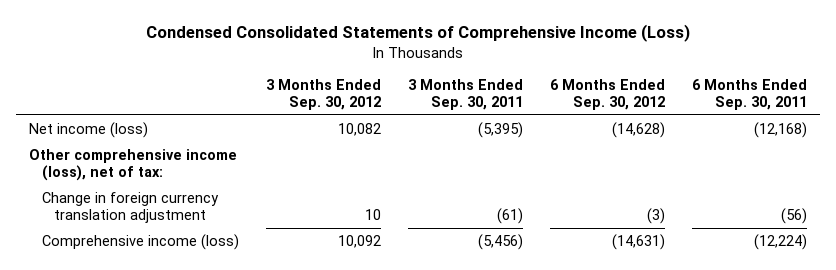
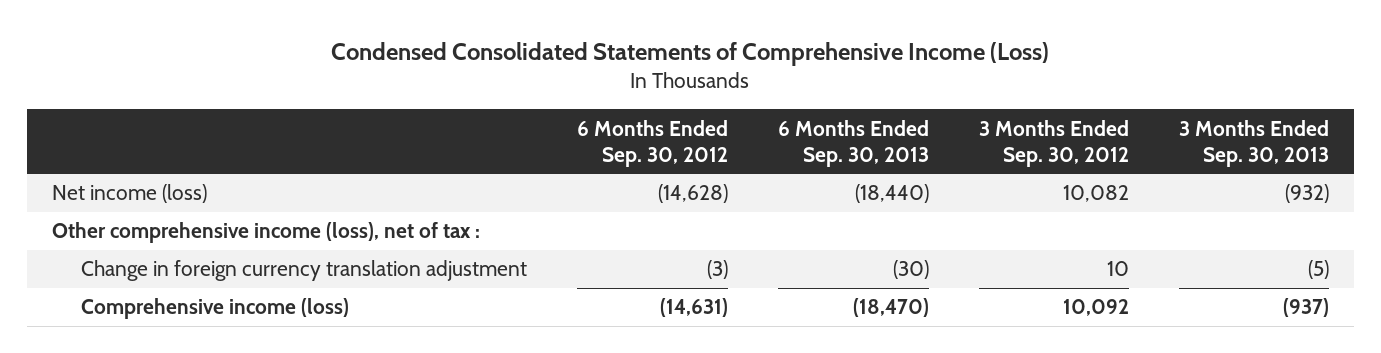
[407,78,523,111] 3 Months Ended Sep. 30, 2011 -> none
[691,78,807,111] 6 Months Ended Sep. 30, 2011 -> none
none -> [777,119,929,167] 6 Months Ended Sep. 30, 2013
none -> [1178,119,1329,167] 3 Months Ended Sep. 30, 2013
[29,148,238,182] Other comprehensive income (loss), net of tax: -> [52,222,481,244] Other comprehensive income (loss), net of tax :

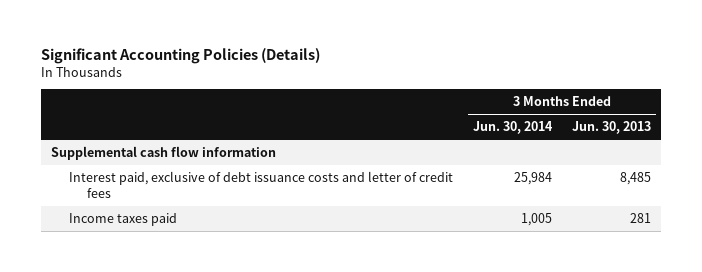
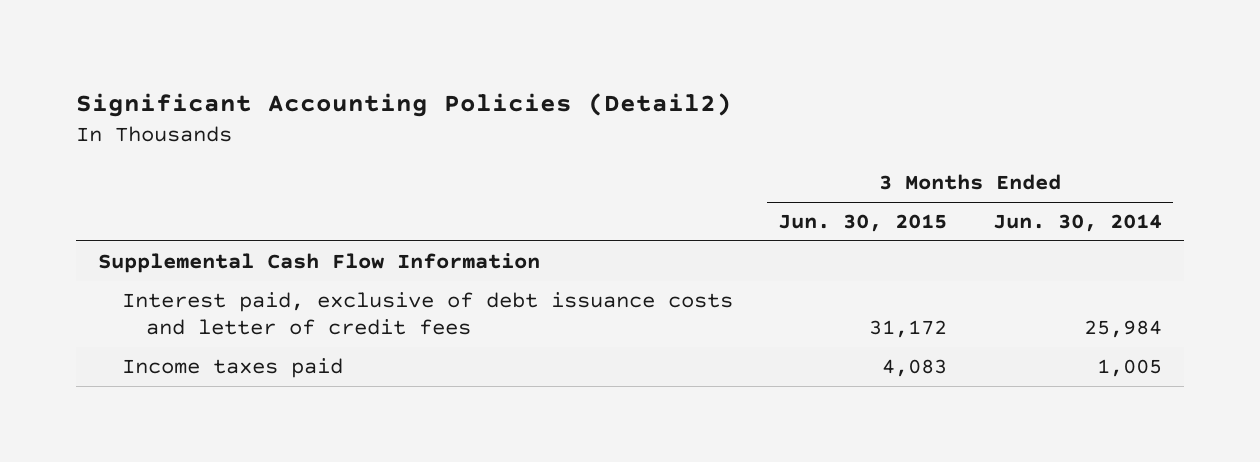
[40,48,320,65] Significant Accounting Policies (Details) -> [75,92,732,117] Significant Accounting Policies (Detail2)
[572,121,652,135] Jun. 30, 2013 -> none
none -> [778,214,948,233] Jun. 30, 2015
[50,145,276,160] Supplemental cash flow information -> [98,252,541,273] Supplemental Cash Flow Information

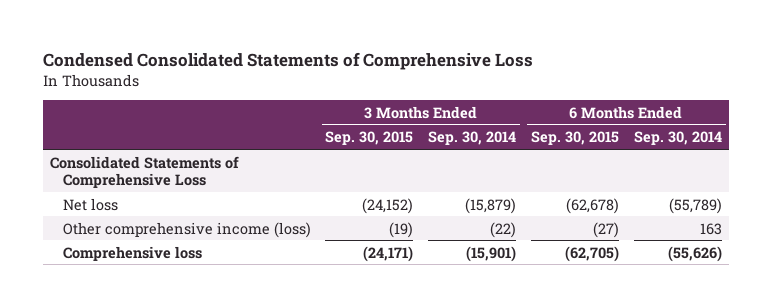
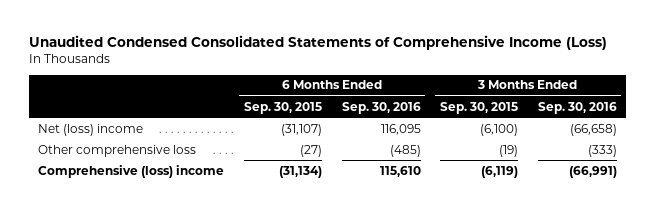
[43,51,534,70] Condensed Consolidated Statements of Comprehensive Loss -> [28,34,607,50] Unaudited Condensed Consolidated Statements of Comprehensive Income (Loss)
[428,131,517,146] Sep. 30, 2014 -> none
[633,131,722,146] Sep. 30, 2014 -> none
none -> [341,101,421,114] Sep. 30, 2016
none -> [537,101,617,114] Sep. 30, 2016
[50,155,240,189] Consolidated Statements of Comprehensive Loss -> none
[62,197,118,211] Net loss -> [38,123,144,136] Net (loss) income
[362,197,414,214] (24,152) -> [480,123,519,136] (6,100)
[566,197,620,214] (62,678) -> [280,123,322,136] (31,107)
[62,221,311,238] Other comprehensive income (loss) -> [38,144,197,157] Other comprehensive loss
[62,245,202,261] Comprehensive loss -> [38,164,225,178] Comprehensive (loss) income
[363,245,414,262] (24,171) -> [481,165,519,178] (6,119)
[565,245,620,262] (62,705) -> [278,165,322,178] (31,134)

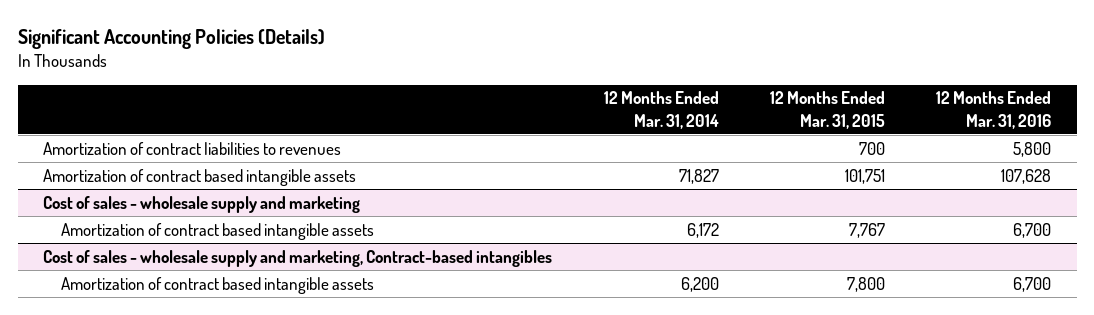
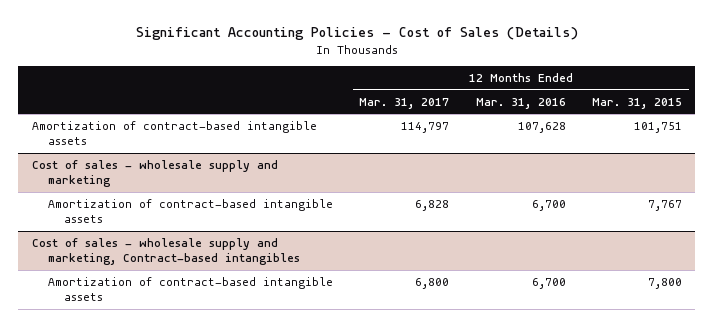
[17,29,325,50] Significant Accounting Policies (Details) -> [135,27,578,41] Significant Accounting Policies - Cost of Sales (Details)
[603,91,719,129] 12 Months Ended Mar. 31, 2014 -> none
none -> [359,97,450,109] Mar. 31, 2017
[43,141,342,155] Amortization of contract liabilities to revenues -> none
[43,168,357,186] Amortization of contract based intangible assets -> [31,121,317,146] Amortization of contract-based intangible assets
[61,222,375,240] Amortization of contract based intangible assets -> [47,199,333,224] Amortization of contract-based intangible assets
[61,276,375,294] Amortization of contract based intangible assets -> [47,277,333,302] Amortization of contract-based intangible assets

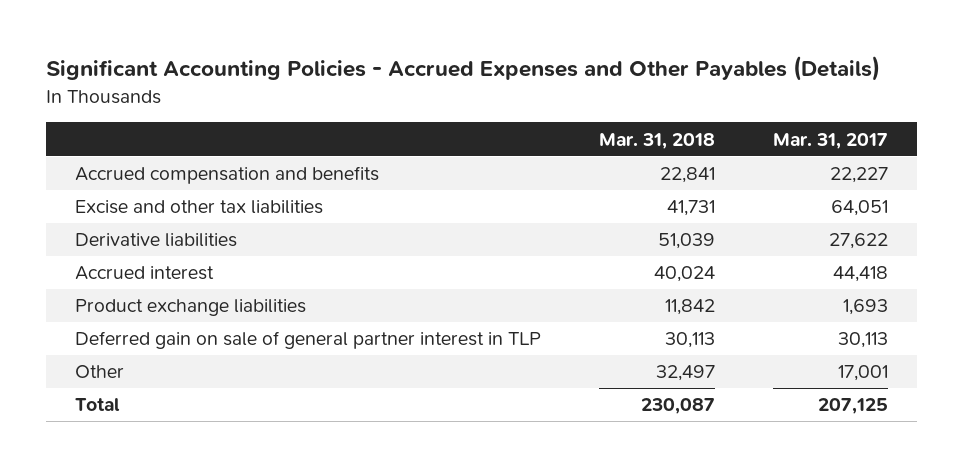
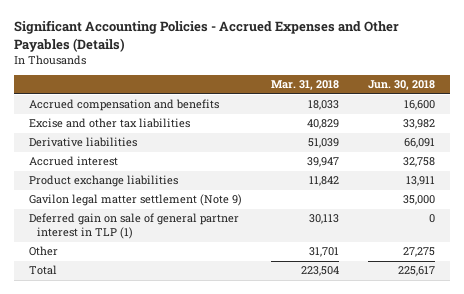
[772,132,888,149] Mar. 31, 2017 -> none
none -> [368,80,436,91] Jun. 30, 2018
[659,167,715,184] 22,841 -> [307,100,339,111] 18,033
[666,200,715,217] 41,731 -> [306,119,339,130] 40,829
[653,266,715,283] 40,024 -> [306,157,339,168] 39,947
none -> [28,194,242,207] Gavilon legal matter settlement (Note 9)
[74,331,541,350] Deferred gain on sale of general partner interest in TLP -> [28,213,239,240] Deferred gain on sale of general partner interest in TLP (1)
[655,365,715,382] 32,497 -> [308,247,339,258] 31,701
[640,398,715,415] 230,087 -> [300,266,339,277] 223,504

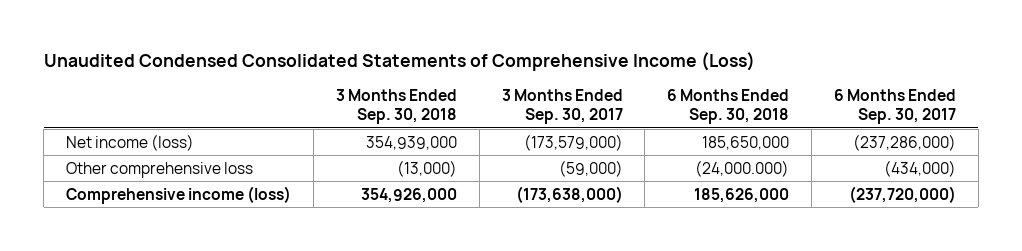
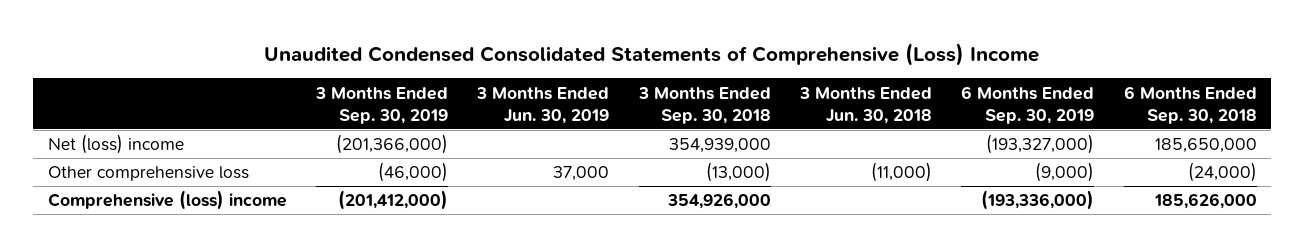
[43,52,755,72] Unaudited Condensed Consolidated Statements of Comprehensive Income (Loss) -> [264,42,1040,66] Unaudited Condensed Consolidated Statements of Comprehensive (Loss) Income
[501,89,623,125] 3 Months Ended Sep. 30, 2017 -> none
[833,89,956,125] 6 Months Ended Sep. 30, 2017 -> none
none -> [315,86,449,124] 3 Months Ended Sep. 30, 2019
none -> [476,86,610,124] 3 Months Ended Jun. 30, 2019
none -> [798,86,932,124] 3 Months Ended Jun. 30, 2018
none -> [961,85,1095,124] 6 Months Ended Sep. 30, 2019
[66,133,195,151] Net income (loss) -> [47,134,184,155] Net (loss) income
[695,159,790,177] (24,000.000) -> [1187,162,1257,183] (24,000)
[66,185,292,204] Comprehensive income (loss) -> [47,190,287,211] Comprehensive (loss) income

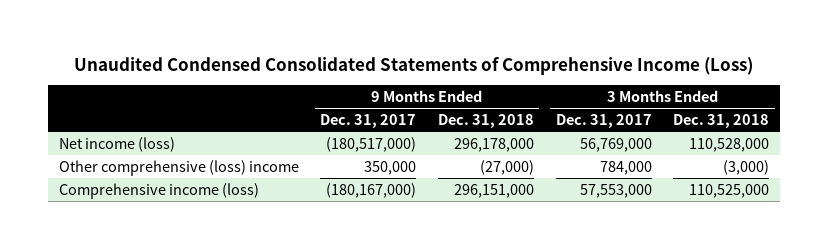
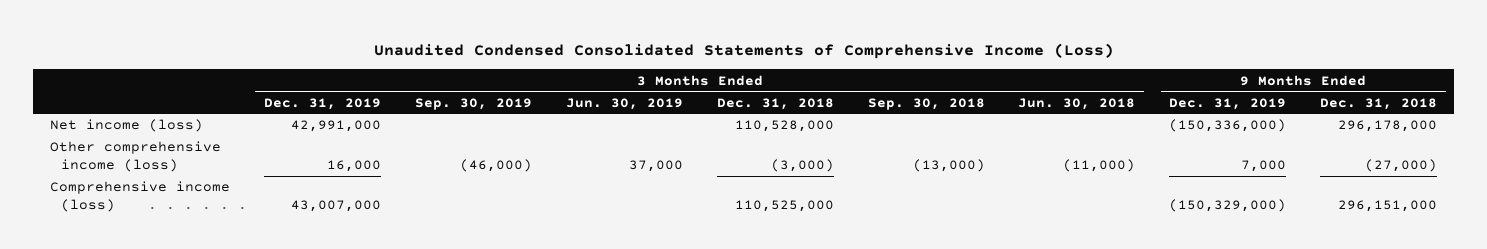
[320,114,417,129] Dec. 31, 2017 -> none
[555,114,652,129] Dec. 31, 2017 -> none
none -> [263,97,381,110] Dec. 31, 2019
none -> [414,97,532,110] Sep. 30, 2019
none -> [565,97,683,110] Jun. 30, 2019
none -> [867,97,985,110] Sep. 30, 2018
none -> [1018,97,1136,110] Jun. 30, 2018
none -> [1169,97,1287,110] Dec. 31, 2019
[58,159,299,176] Other comprehensive (loss) income -> [49,141,221,172] Other comprehensive income (loss)

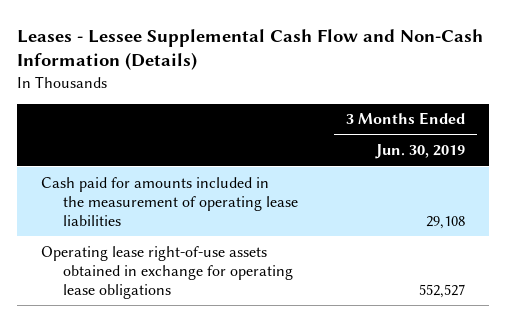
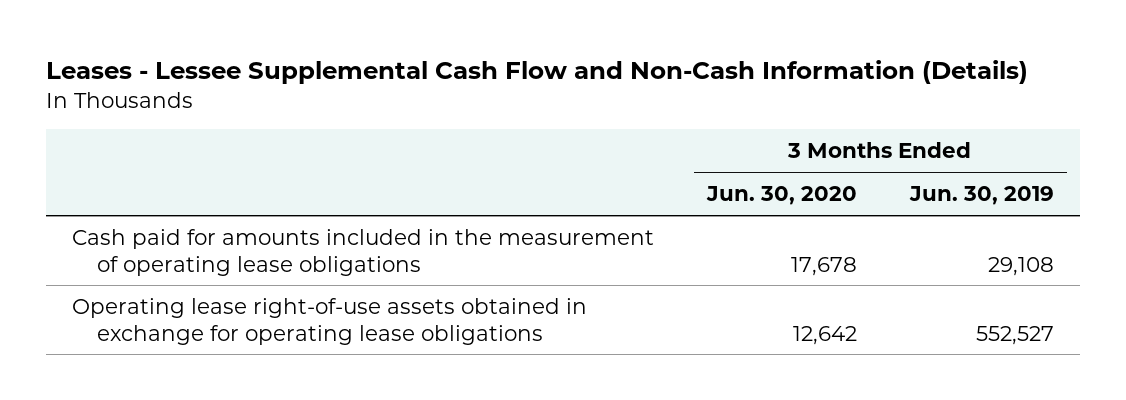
none -> [705,186,857,206] Jun. 30, 2020
[40,176,299,226] Cash paid for amounts included in the measurement of operating lease liabilities -> [72,228,655,276] Cash paid for amounts included in the measurement of operating lease obligations

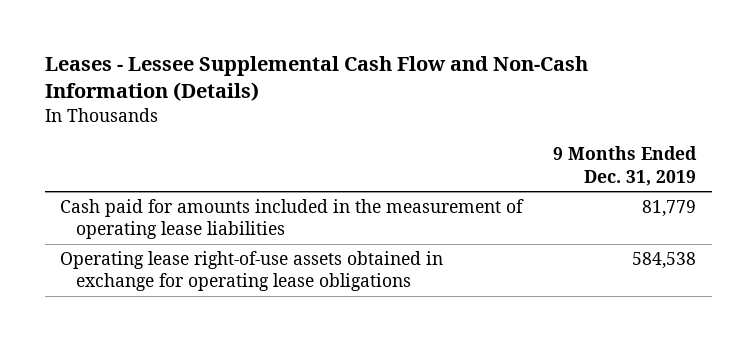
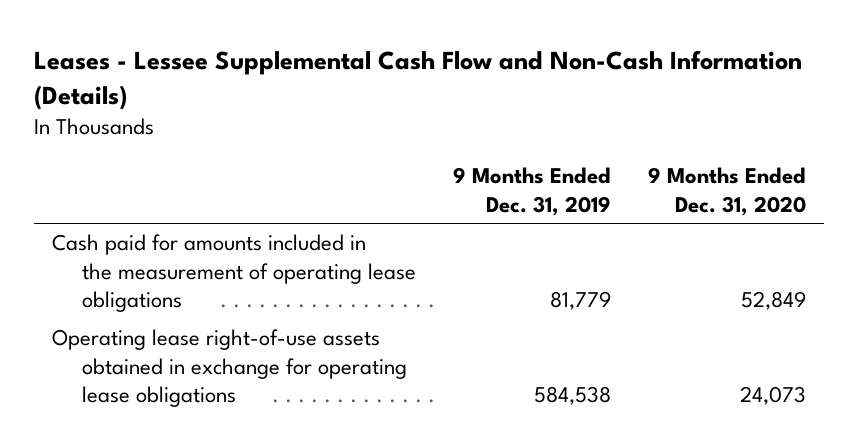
none -> [647,167,806,216] 9 Months Ended Dec. 31, 2020
[60,199,525,240] Cash paid for amounts included in the measurement of operating lease liabilities -> [51,234,417,313] Cash paid for amounts included in the measurement of operating lease obligations

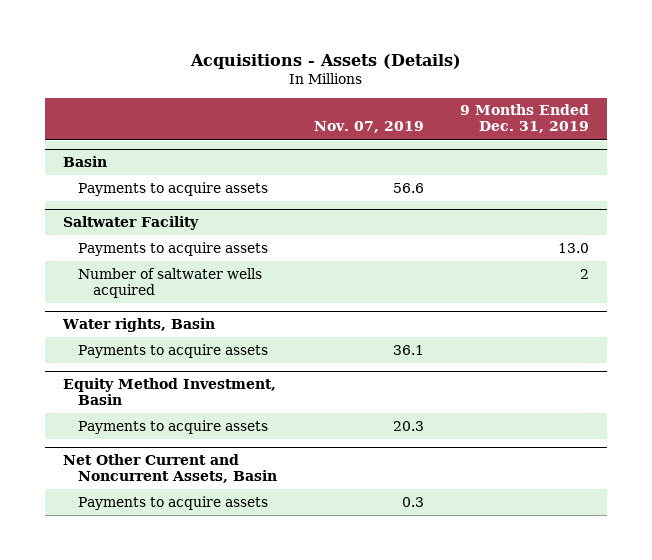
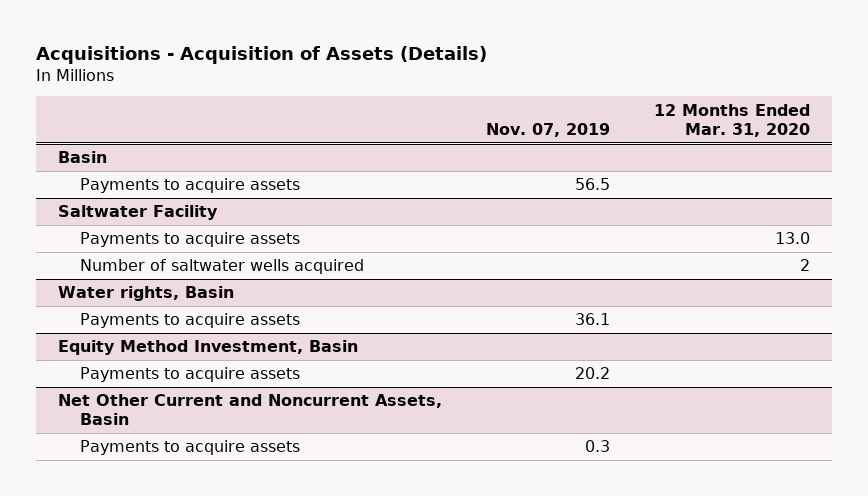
[190,54,462,70] Acquisitions - Assets (Details) -> [35,45,487,64] Acquisitions - Acquisition of Assets (Details)
[459,104,589,134] 9 Months Ended Dec. 31, 2019 -> none
none -> [654,103,811,137] 12 Months Ended Mar. 31, 2020
[392,182,424,193] 56.6 -> [574,178,610,191] 56.5
[392,420,424,431] 20.3 -> [574,367,610,380] 20.2

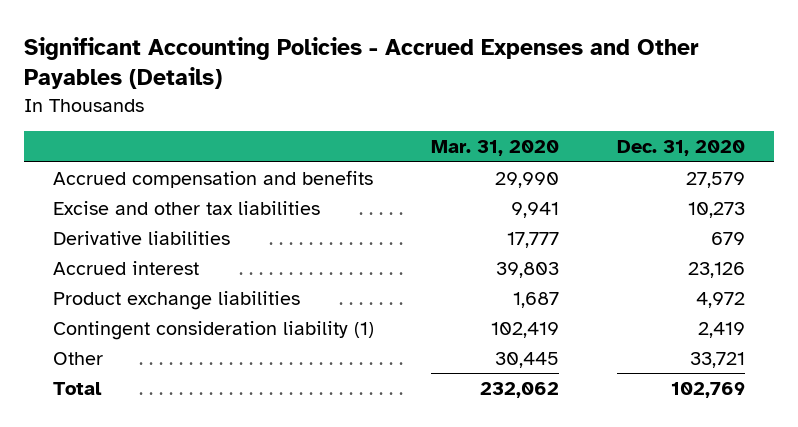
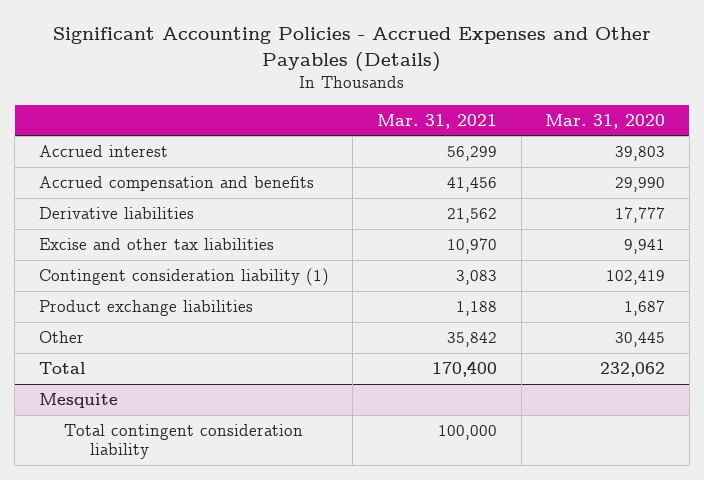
[616,140,745,157] Dec. 31, 2020 -> none
none -> [377,113,498,129] Mar. 31, 2021
[52,260,199,275] Accrued interest -> [38,144,168,157] Accrued interest
[52,200,320,215] Excise and other tax liabilities -> [38,237,274,250] Excise and other tax liabilities
[52,290,300,310] Product exchange liabilities -> [38,299,253,316] Product exchange liabilities
none -> [38,392,118,408] Mesquite
none -> [64,423,304,460] Total contingent consideration liability

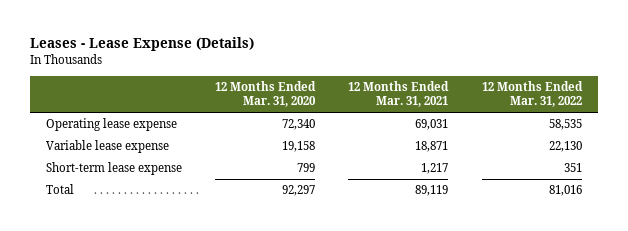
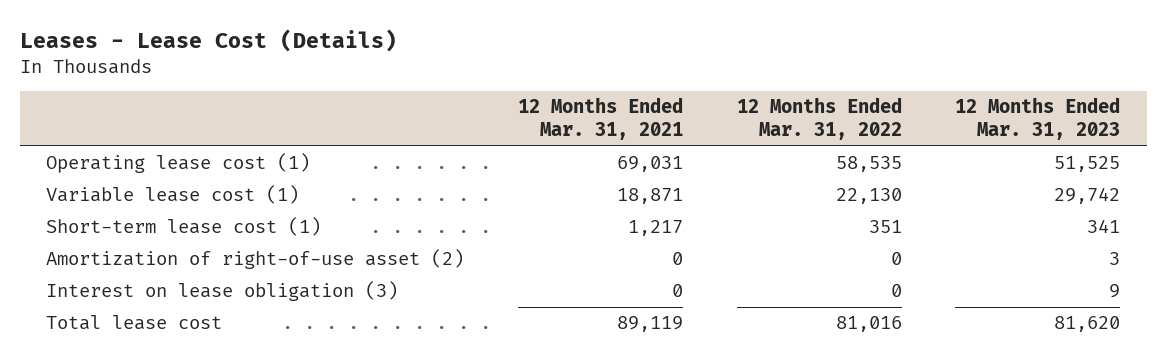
[29,37,254,52] Leases - Lease Expense (Details) -> [19,28,397,52] Leases - Lease Cost (Details)
[215,80,317,108] 12 Months Ended Mar. 31, 2020 -> none
none -> [955,97,1121,141] 12 Months Ended Mar. 31, 2023
[46,118,178,132] Operating lease expense -> [46,153,311,174] Operating lease cost (1)
[46,140,170,154] Variable lease expense -> [46,185,300,205] Variable lease cost (1)
[46,162,183,176] Short-term lease expense -> [46,217,322,237] Short-term lease cost (1)
none -> [46,249,465,270] Amortization of right-of-use asset (2)
none -> [46,281,399,302] Interest on lease obligation (3)
[46,184,75,195] Total -> [46,315,223,331] Total lease cost

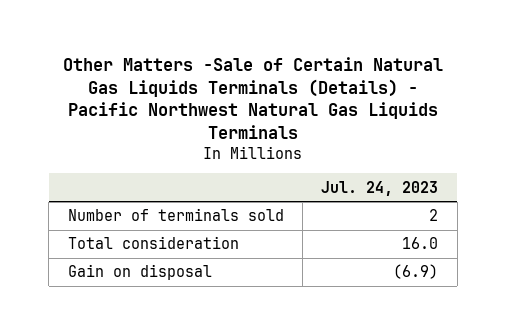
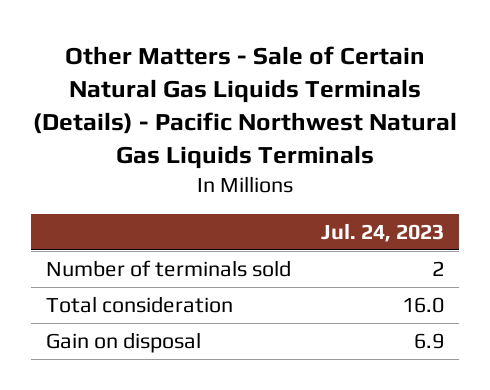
[62,57,443,140] Other Matters -Sale of Certain Natural Gas Liquids Terminals (Details) - Pacific Northwest Natural Gas Liquids Terminals -> [32,45,457,170] Other Matters - Sale of Certain Natural Gas Liquids Terminals (Details) - Pacific Northwest Natural Gas Liquids Terminals
[393,264,439,280] (6.9) -> [413,333,444,350] 6.9

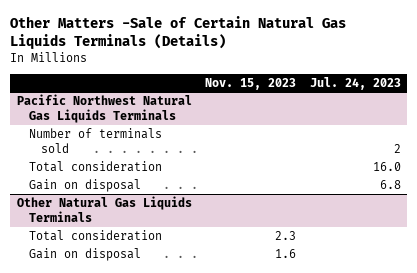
[32,45,457,170] Other Matters - Sale of Certain Natural Gas Liquids Terminals (Details) - Pacific Northwest Natural Gas Liquids Terminals -> [10,16,347,50] Other Matters -Sale of Certain Natural Gas Liquids Terminals (Details)
none -> [205,77,297,90] Nov. 15, 2023
none -> [16,93,192,123] Pacific Northwest Natural Gas Liquids Terminals
[413,333,444,350] 6.9 -> [379,179,401,189] 6.8
none -> [16,195,192,222] Other Natural Gas Liquids Terminals
none -> [29,229,163,241] Total consideration
none -> [29,247,142,261] Gain on disposal

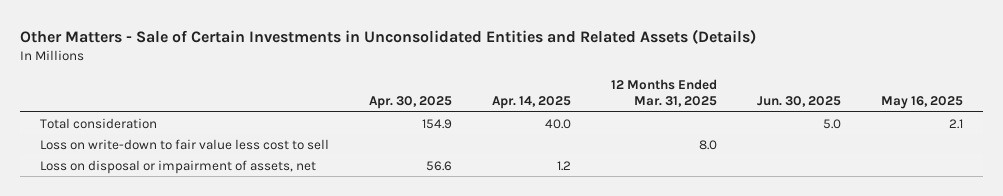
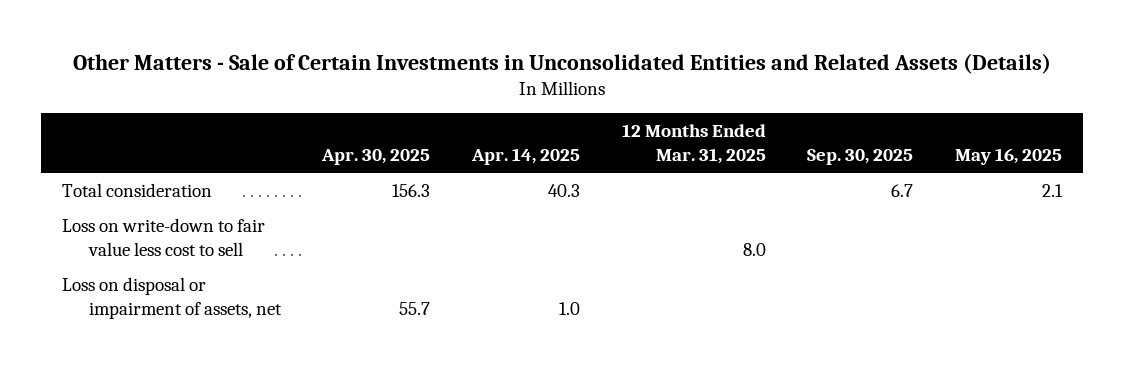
[757,96,842,108] Jun. 30, 2025 -> none
none -> [807,149,914,166] Sep. 30, 2025
[422,118,453,129] 154.9 -> [392,183,431,197] 156.3
[545,118,572,129] 40.0 -> [547,183,580,197] 40.3
[426,160,453,171] 56.6 -> [399,301,431,315] 55.7
[557,160,572,171] 1.2 -> [558,301,580,315] 1.0

